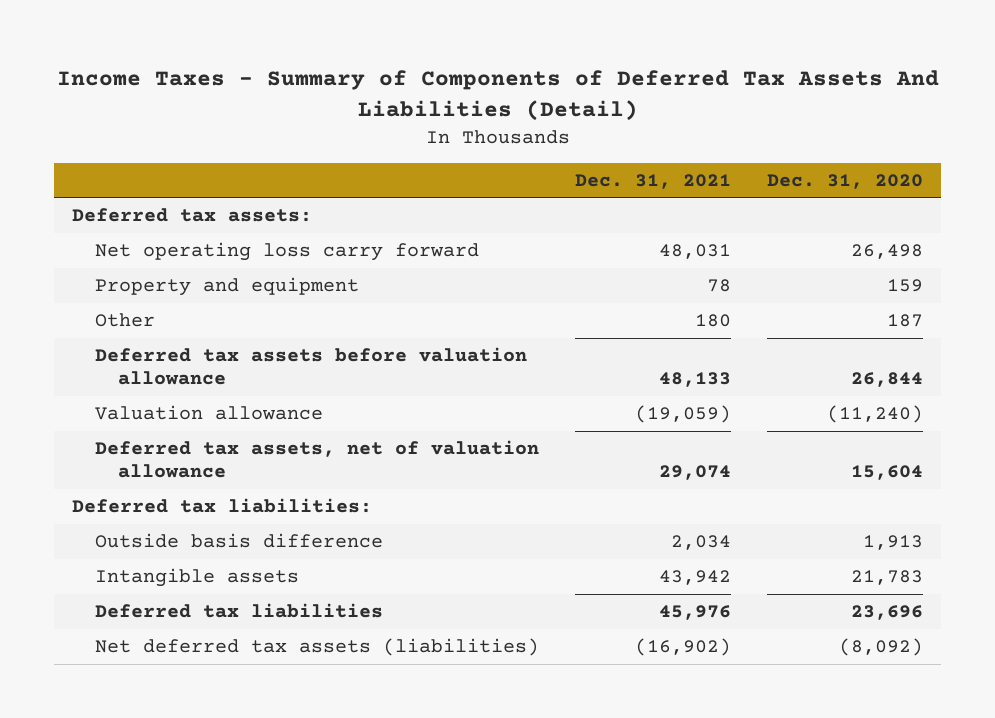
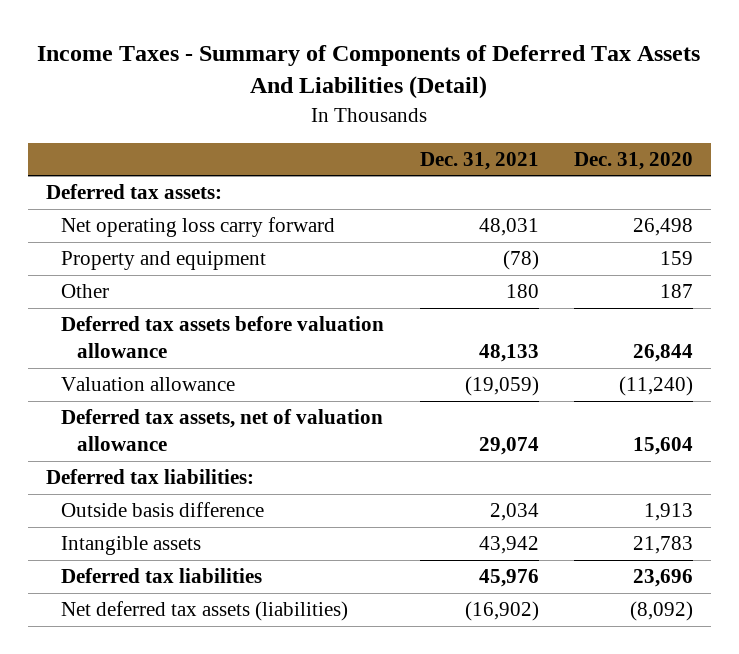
[706,279,731,293] 78 -> [502,250,539,271] (78)

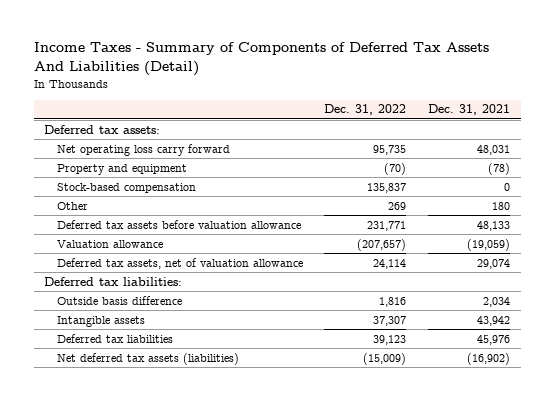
[573,151,693,170] Dec. 31, 2020 -> none
none -> [324,104,407,116] Dec. 31, 2022
none -> [56,182,196,193] Stock-based compensation

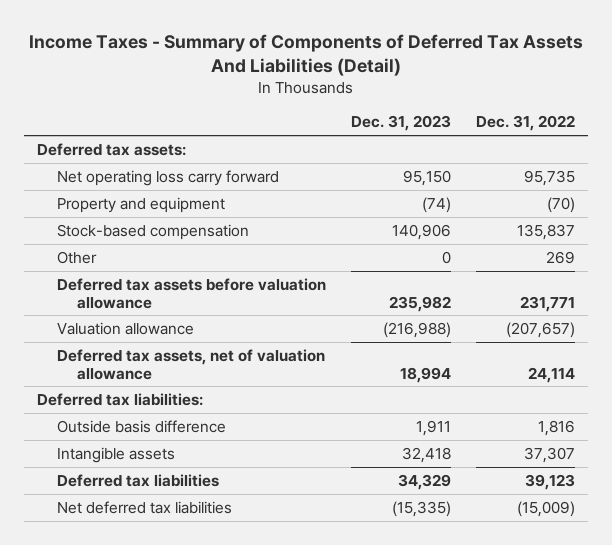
[427,104,510,116] Dec. 31, 2021 -> none
none -> [351,115,452,132] Dec. 31, 2023
[56,352,239,365] Net deferred tax assets (liabilities) -> [56,500,232,514] Net deferred tax liabilities

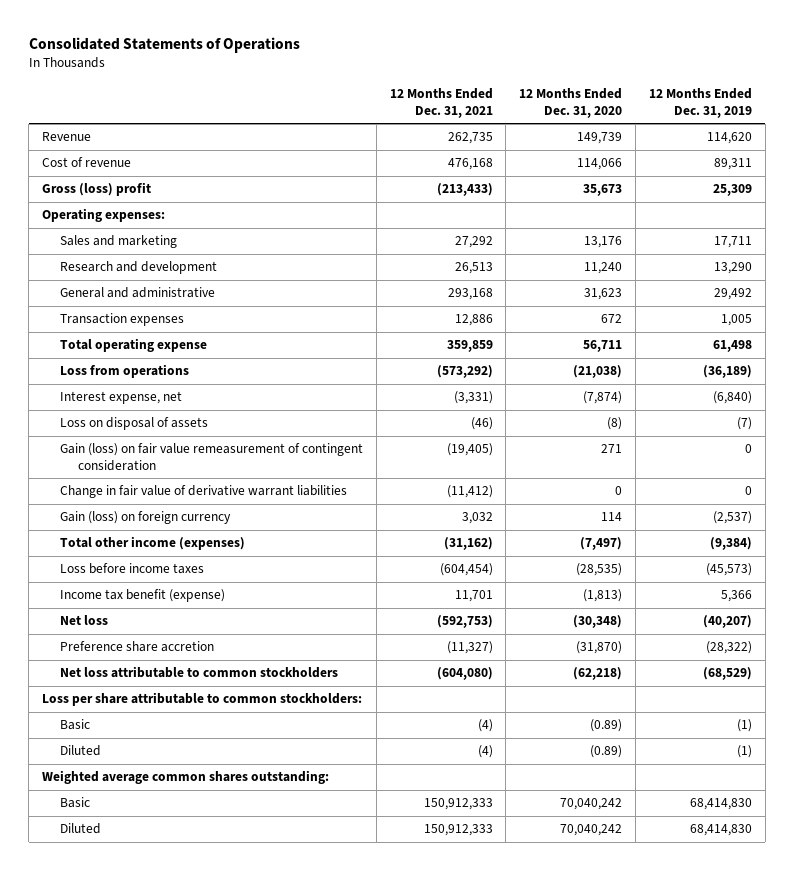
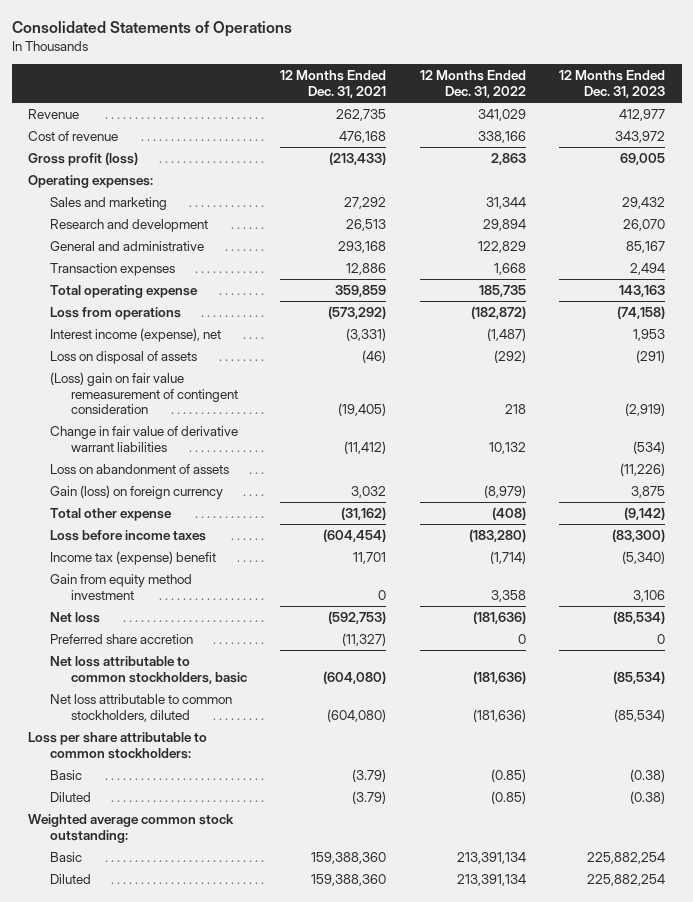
[519,88,623,118] 12 Months Ended Dec. 31, 2020 -> none
[649,88,753,118] 12 Months Ended Dec. 31, 2019 -> none
none -> [419,70,526,98] 12 Months Ended Dec. 31, 2022
none -> [559,70,666,98] 12 Months Ended Dec. 31, 2023
[42,182,152,197] Gross (loss) profit -> [28,151,139,166] Gross profit (loss)
[59,391,182,405] Interest expense, net -> [49,327,221,342] Interest income (expense), net
[59,443,363,471] Gain (loss) on fair value remeasurement of contingent consideration -> [49,371,239,415] (Loss) gain on fair value remeasurement of contingent consideration
none -> [49,463,229,474] Loss on abandonment of assets
[59,536,245,551] Total other income (expenses) -> [49,507,172,521] Total other expense
[59,589,225,603] Income tax benefit (expense) -> [49,550,216,565] Income tax (expense) benefit
none -> [49,573,192,600] Gain from equity method investment
[59,641,214,653] Preference share accretion -> [49,633,193,644] Preferred share accretion
[59,666,338,679] Net loss attributable to common stockholders -> [49,655,248,684] Net loss attributable to common stockholders, basic
none -> [49,693,232,722] Net loss attributable to common stockholders, diluted
[477,719,493,733] (4) -> [352,768,387,782] (3.79)
[477,745,493,759] (4) -> [352,790,387,804] (3.79)
[42,770,330,785] Weighted average common shares outstanding: -> [28,813,235,843] Weighted average common stock outstanding:
[423,798,493,811] 150,912,333 -> [311,851,387,864] 159,388,360
[423,824,493,837] 150,912,333 -> [311,873,387,886] 159,388,360

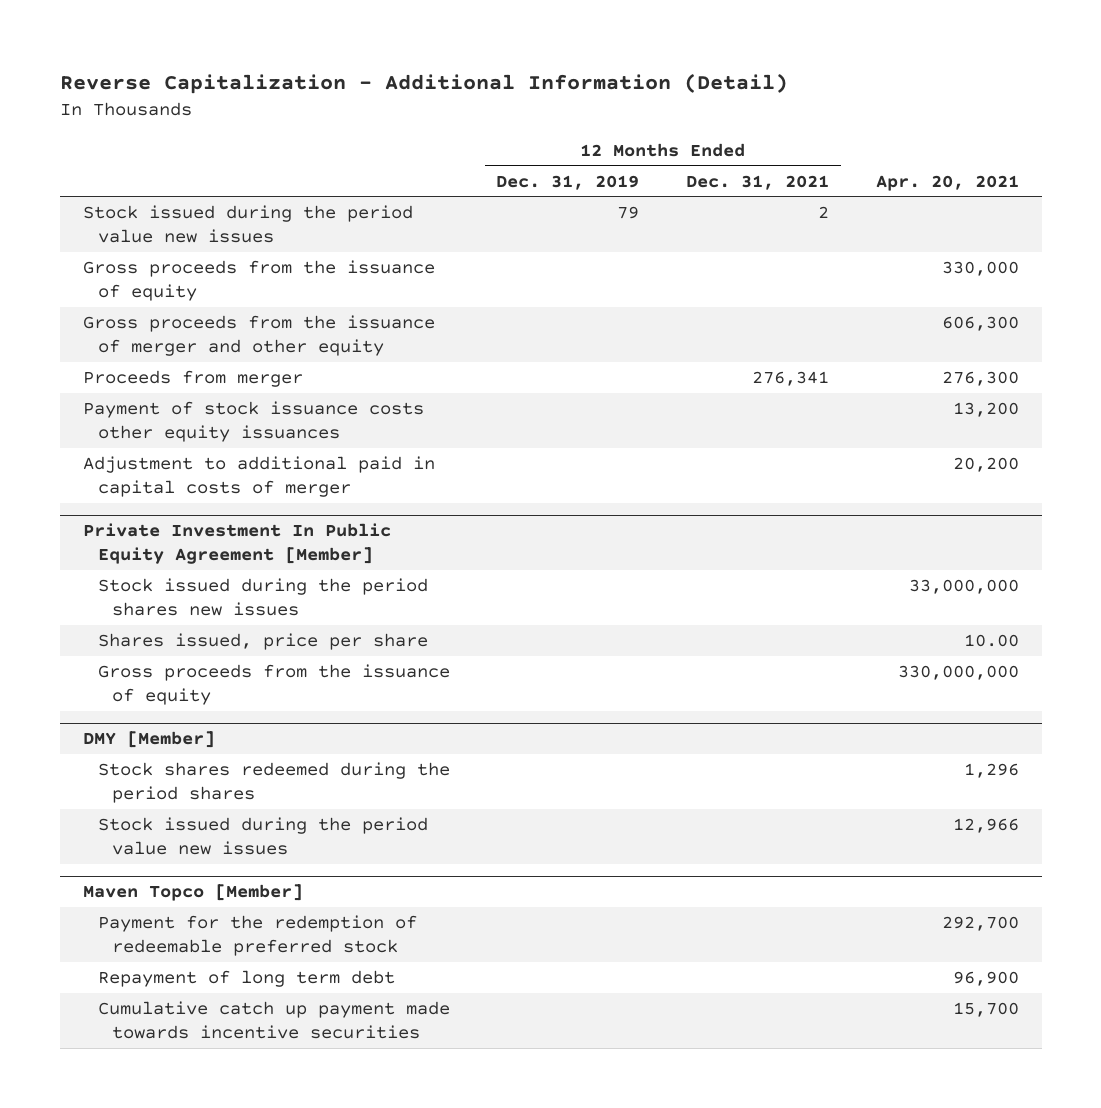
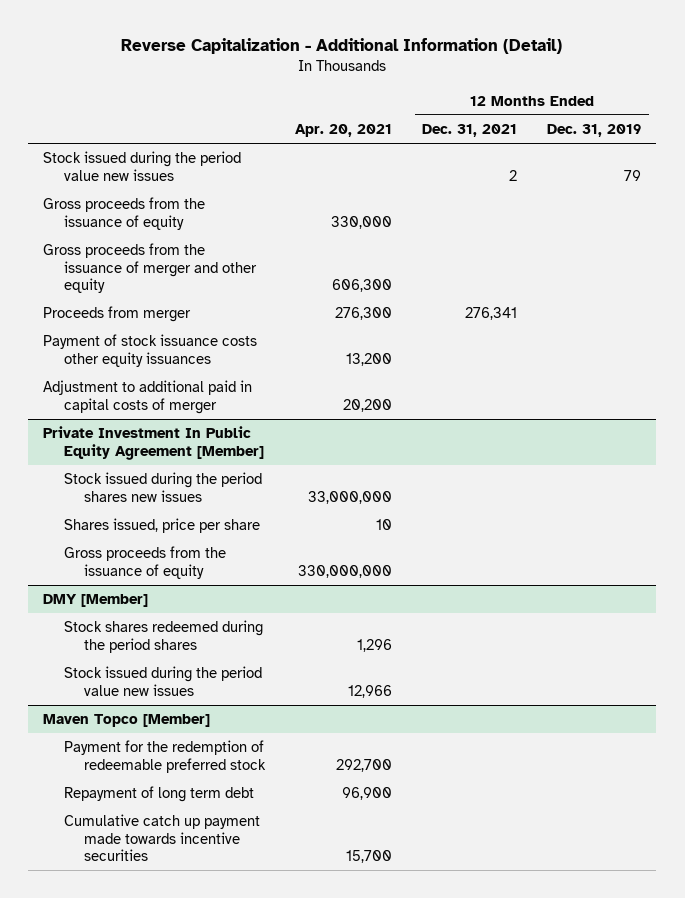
[963,634,1019,648] 10.00 -> [376,519,393,531] 10

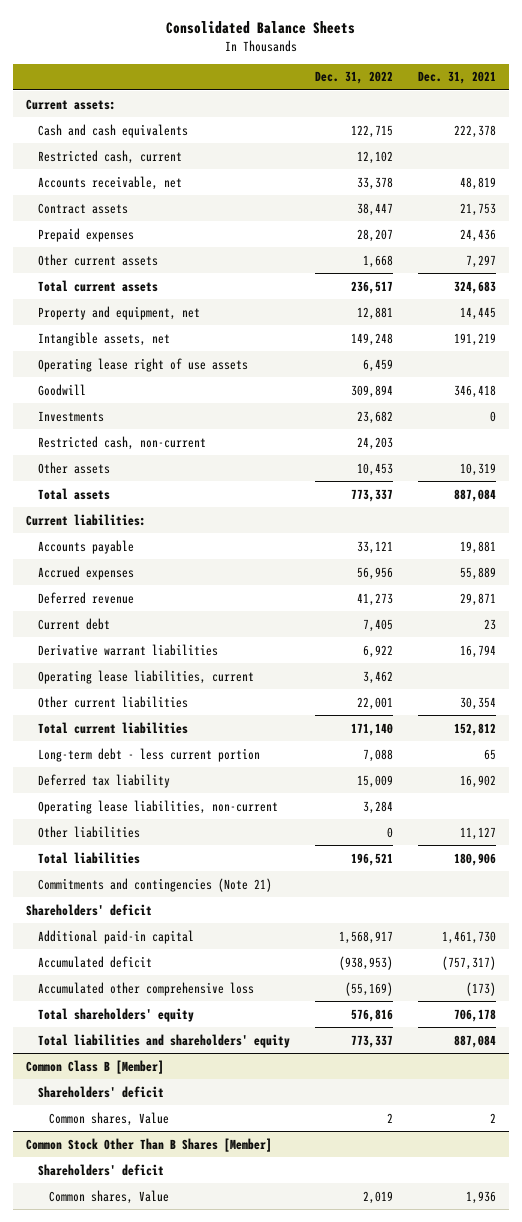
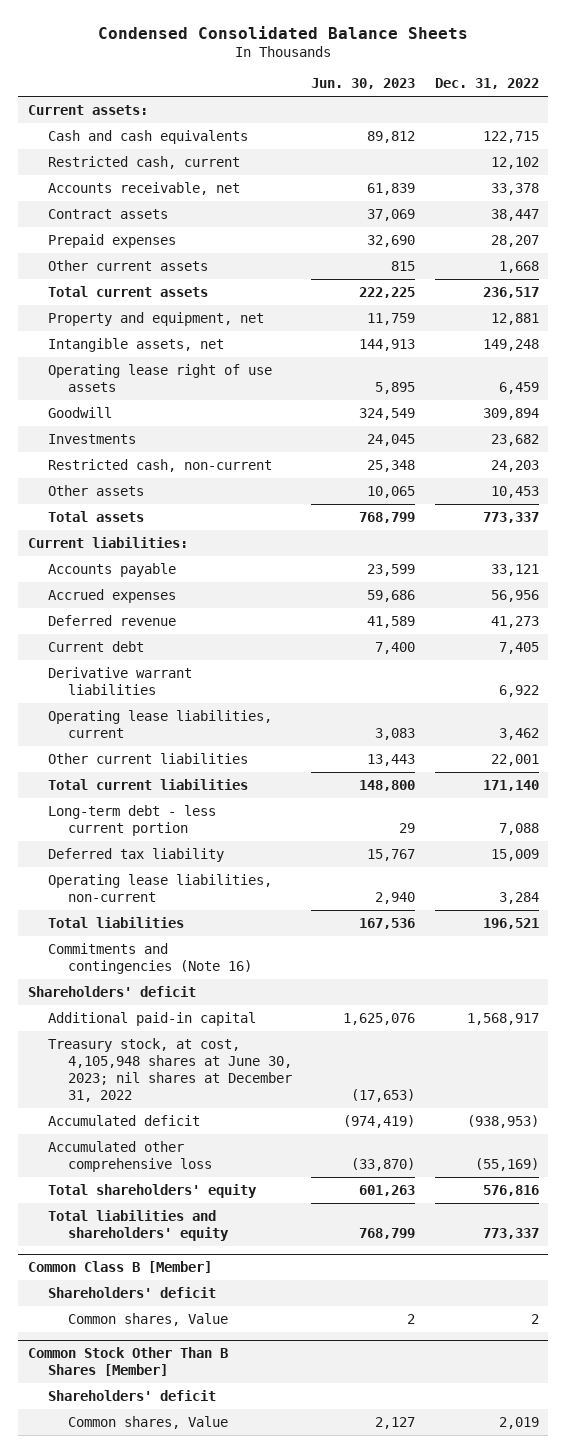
[165,21,355,35] Consolidated Balance Sheets -> [98,25,469,39] Condensed Consolidated Balance Sheets
[418,71,497,85] Dec. 31, 2021 -> none
none -> [311,77,416,89] Jun. 30, 2023
[37,825,140,838] Other liabilities -> none
[37,877,272,892] Commitments and contingencies (Note 21) -> [47,942,252,974] Commitments and contingencies (Note 16)
none -> [47,1037,292,1102] Treasury stock, at cost, 4,105,948 shares at June 30, 2023; nil shares at December 31, 2022

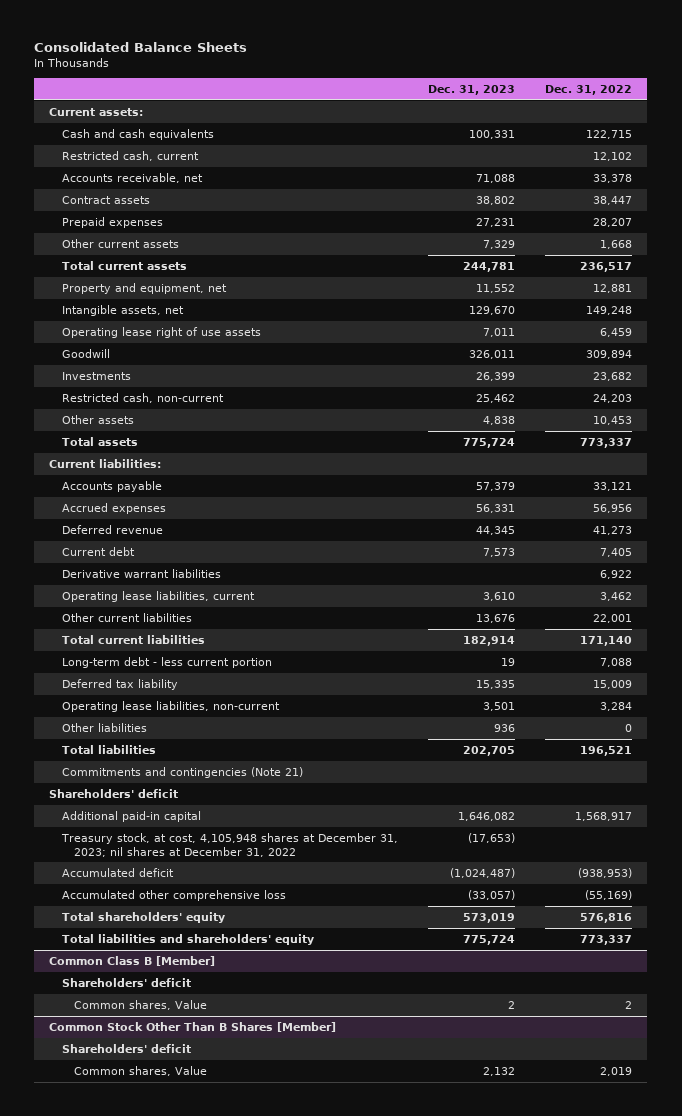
[98,25,469,39] Condensed Consolidated Balance Sheets -> [34,41,248,52] Consolidated Balance Sheets
[311,77,416,89] Jun. 30, 2023 -> none
none -> [427,85,515,96] Dec. 31, 2023
none -> [61,723,147,733] Other liabilities
[47,942,252,974] Commitments and contingencies (Note 16) -> [61,767,303,779] Commitments and contingencies (Note 21)
[47,1037,292,1102] Treasury stock, at cost, 4,105,948 shares at June 30, 2023; nil shares at December 31, 2022 -> [60,833,398,857] Treasury stock, at cost, 4,105,948 shares at December 31, 2023; nil shares at December 31, 2022

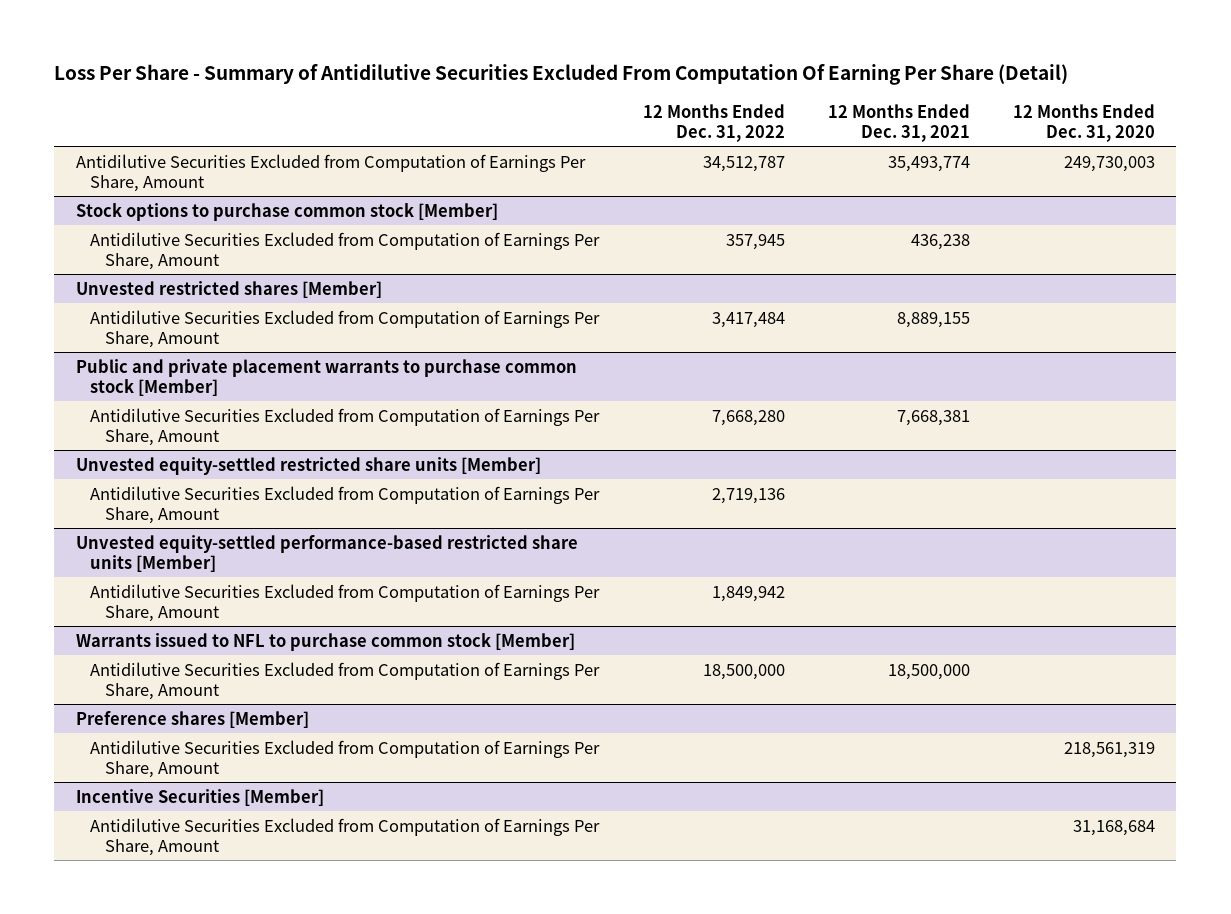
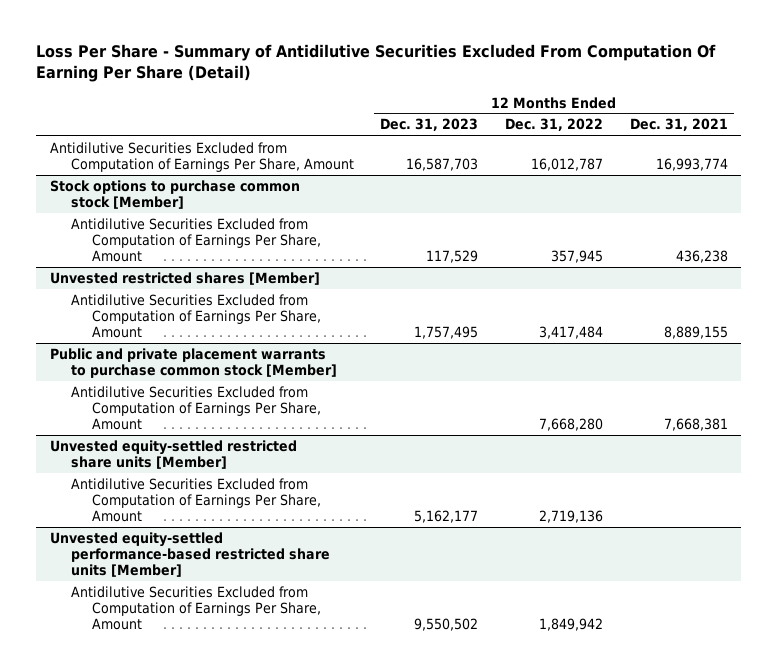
[1012,103,1155,142] 12 Months Ended Dec. 31, 2020 -> none
none -> [380,118,479,132] Dec. 31, 2023
[702,155,785,172] 34,512,787 -> [531,158,604,172] 16,012,787
[887,155,970,172] 35,493,774 -> [655,158,728,172] 16,993,774
[75,632,575,651] Warrants issued to NFL to purchase common stock [Member] -> none
[90,661,601,700] Antidilutive Securities Excluded from Computation of Earnings Per Share, Amount -> none
[75,710,309,728] Preference shares [Member] -> none
[90,739,601,778] Antidilutive Securities Excluded from Computation of Earnings Per Share, Amount -> none
[75,788,324,806] Incentive Securities [Member] -> none
[90,817,601,856] Antidilutive Securities Excluded from Computation of Earnings Per Share, Amount -> none

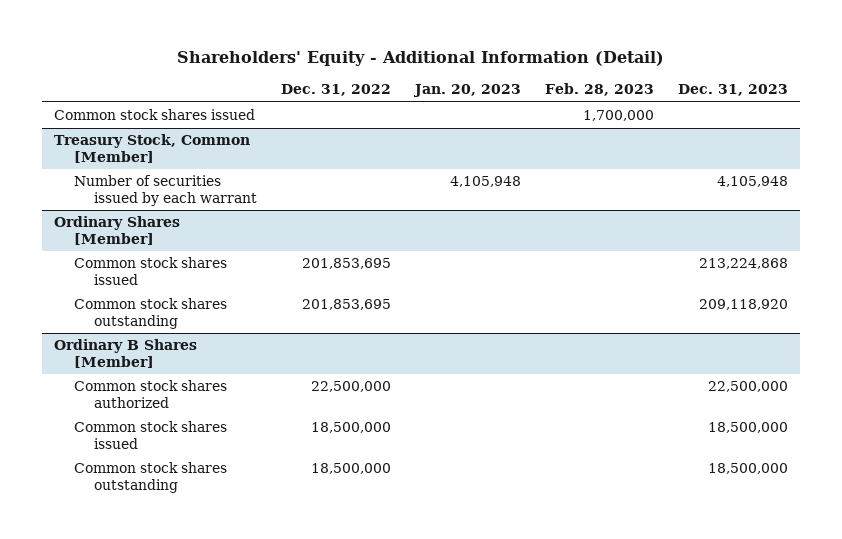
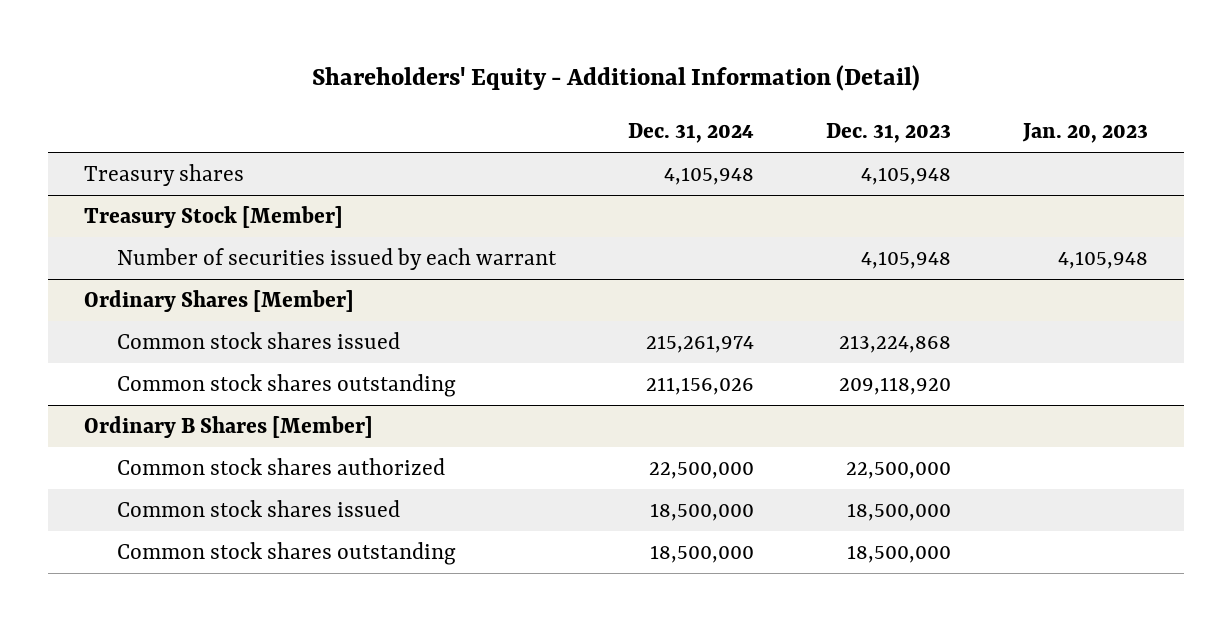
[280,84,391,97] Dec. 31, 2022 -> none
[544,83,654,97] Feb. 28, 2023 -> none
none -> [627,122,754,143] Dec. 31, 2024
[53,109,255,121] Common stock shares issued -> none
none -> [83,164,244,187] Treasury shares
[53,134,250,163] Treasury Stock, Common [Member] -> [83,206,343,229] Treasury Stock [Member]

